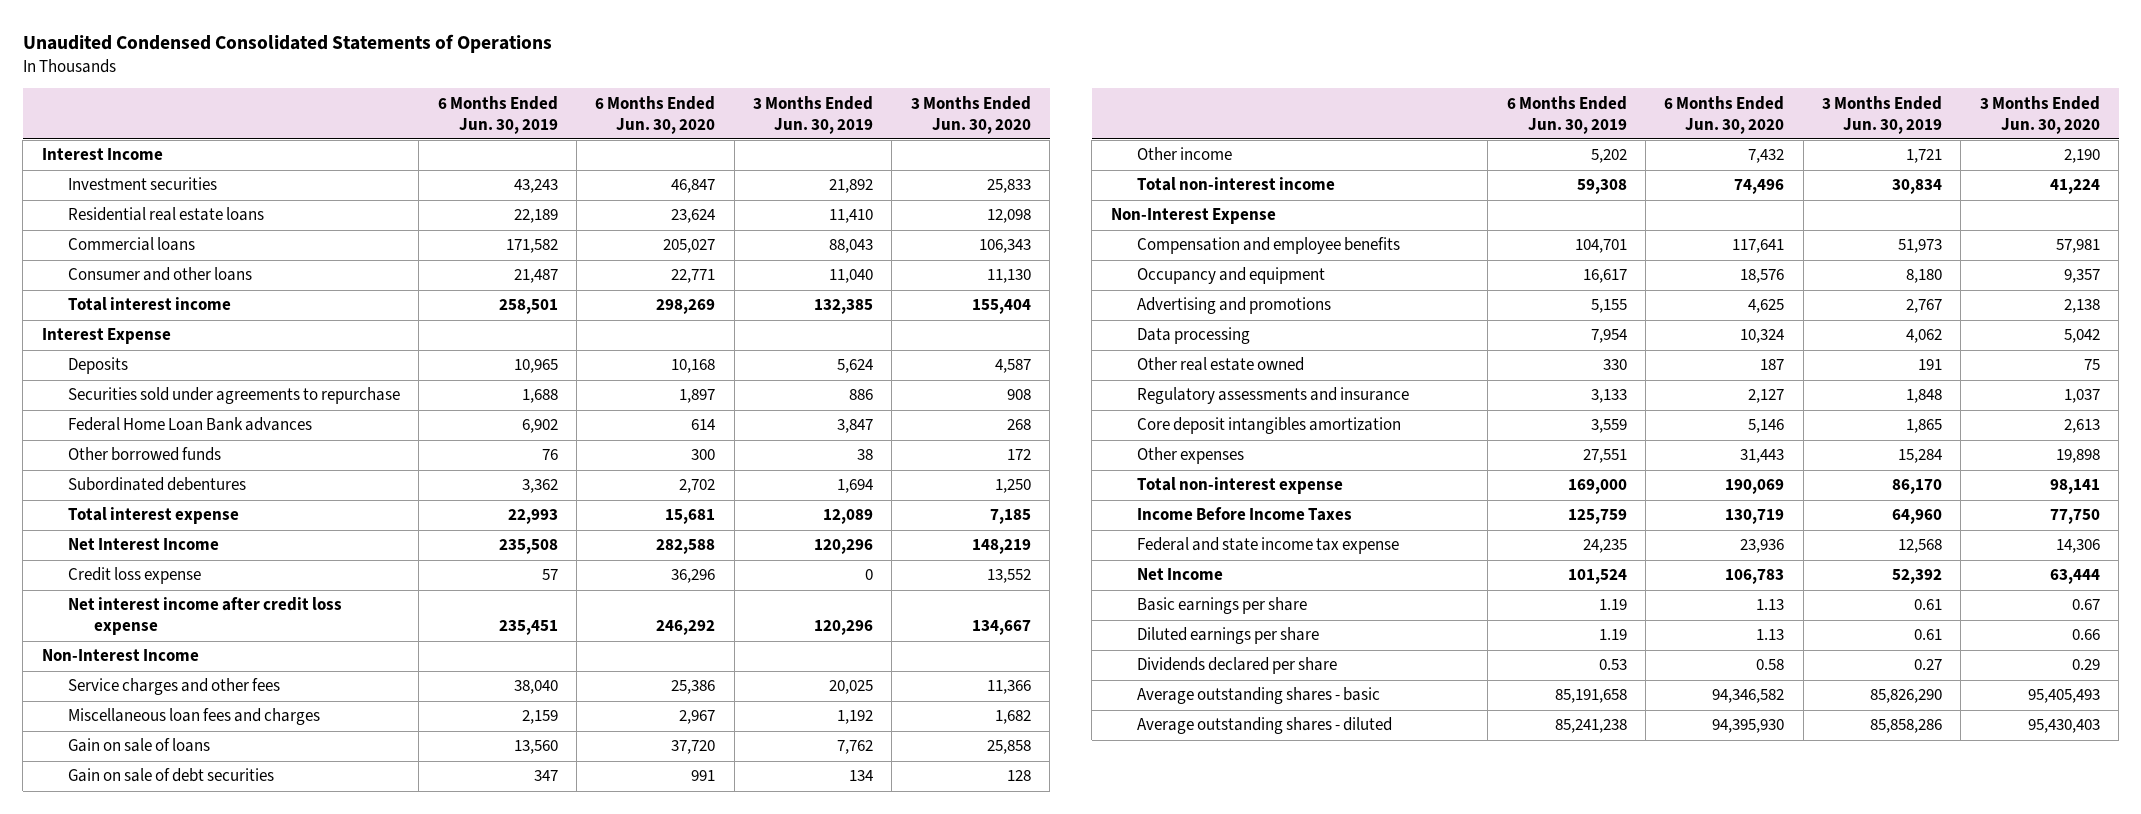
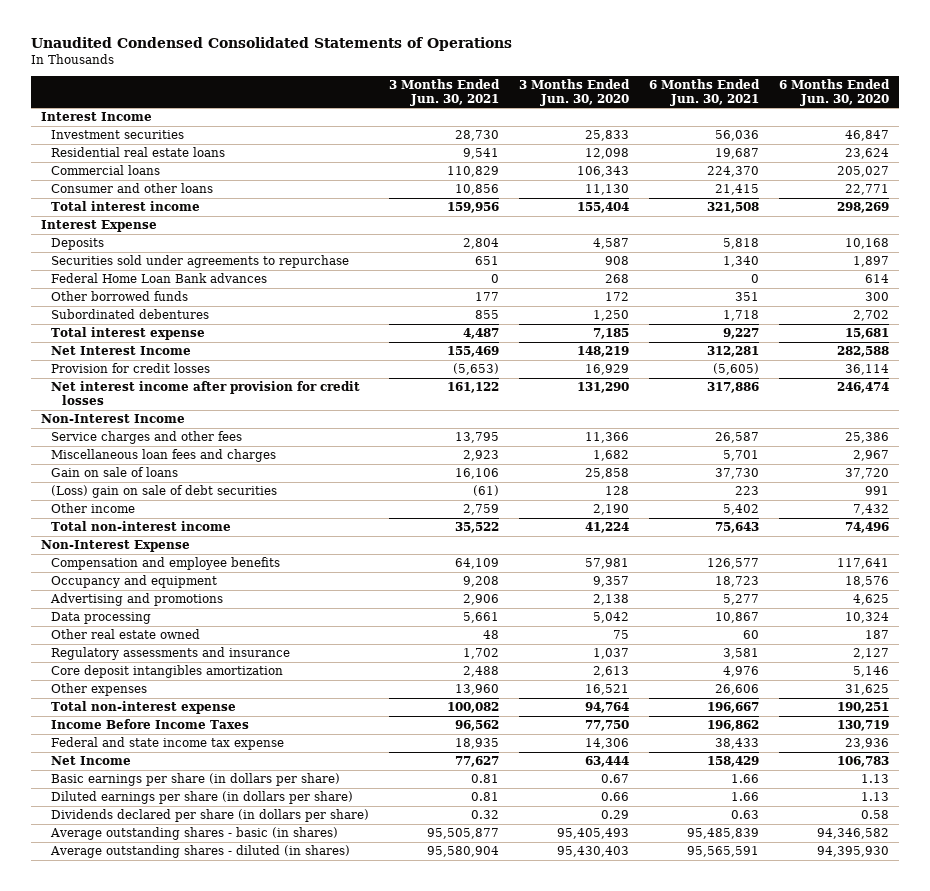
[437,95,558,134] 6 Months Ended Jun. 30, 2019 -> none
[753,95,874,134] 3 Months Ended Jun. 30, 2019 -> none
none -> [389,78,501,106] 3 Months Ended Jun. 30, 2021
none -> [649,78,761,106] 6 Months Ended Jun. 30, 2021
[68,567,202,585] Credit loss expense -> [51,363,211,374] Provision for credit losses
[671,569,716,584] 36,296 -> [845,364,890,376] 36,114
[986,569,1031,584] 13,552 -> [585,364,630,376] 16,929
[68,597,343,636] Net interest income after credit loss expense -> [51,381,361,406] Net interest income after provision for credit losses
[656,620,716,636] 246,292 -> [837,382,890,394] 246,474
[971,620,1031,636] 134,667 -> [577,382,630,394] 131,290
[68,768,275,783] Gain on sale of debt securities -> [51,485,278,499] (Loss) gain on sale of debt securities
[1740,449,1785,464] 31,443 -> [845,684,890,696] 31,625
[2055,449,2100,464] 19,898 -> [585,684,630,696] 16,521
[1725,479,1785,495] 190,069 -> [837,702,890,714] 190,251
[2049,479,2100,495] 98,141 -> [585,702,630,714] 94,764
[1136,597,1307,615] Basic earnings per share -> [51,773,341,787] Basic earnings per share (in dollars per share)
[1136,627,1319,645] Diluted earnings per share -> [51,791,354,805] Diluted earnings per share (in dollars per share)
[1136,657,1337,675] Dividends declared per share -> [51,809,370,823] Dividends declared per share (in dollars per share)
[1136,687,1380,705] Average outstanding shares - basic -> [50,827,339,841] Average outstanding shares - basic (in shares)
[1136,717,1392,735] Average outstanding shares - diluted -> [50,845,351,859] Average outstanding shares - diluted (in shares)

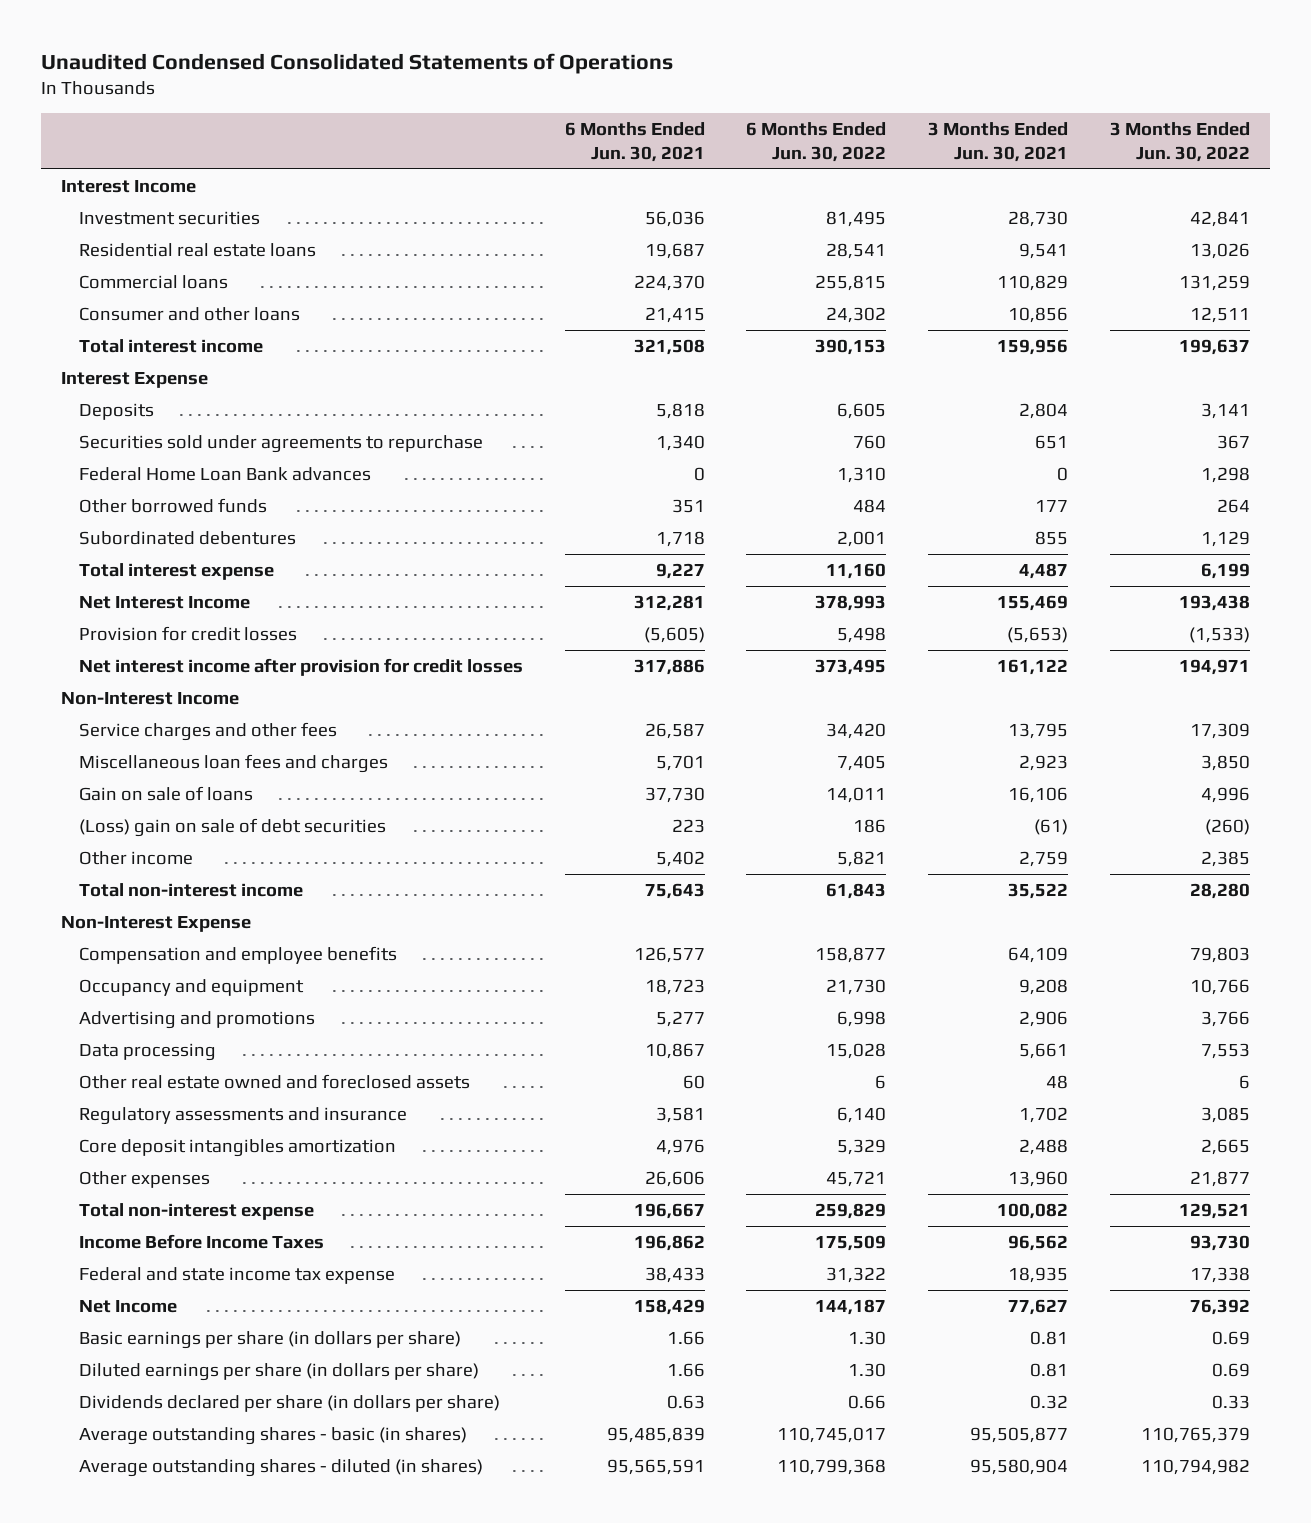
[519,78,631,106] 3 Months Ended Jun. 30, 2020 -> none
[779,78,891,106] 6 Months Ended Jun. 30, 2020 -> none
none -> [746,122,887,162] 6 Months Ended Jun. 30, 2022
none -> [1109,122,1250,162] 3 Months Ended Jun. 30, 2022
[51,629,201,640] Other real estate owned -> [78,1074,470,1090] Other real estate owned and foreclosed assets

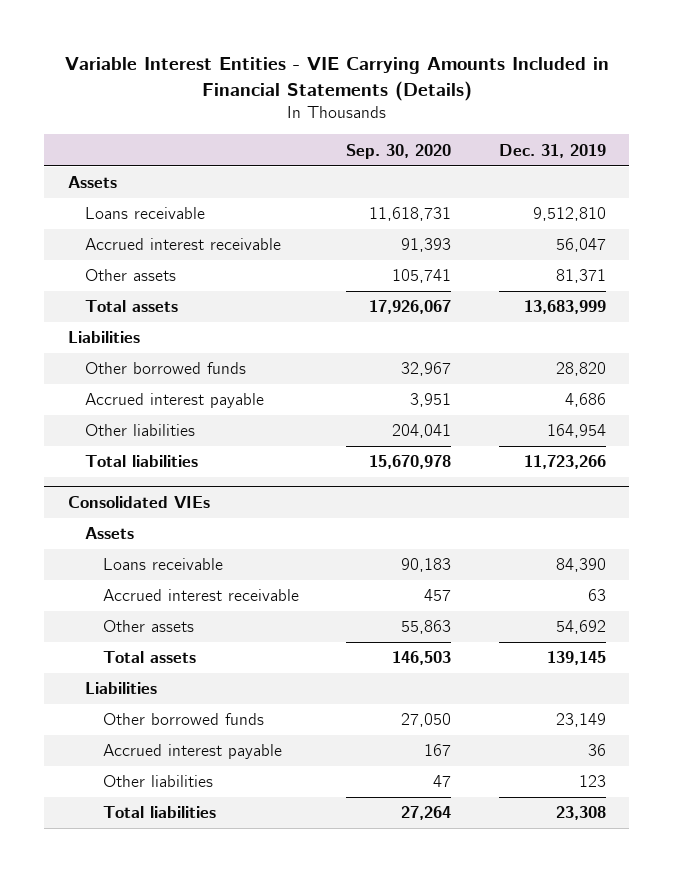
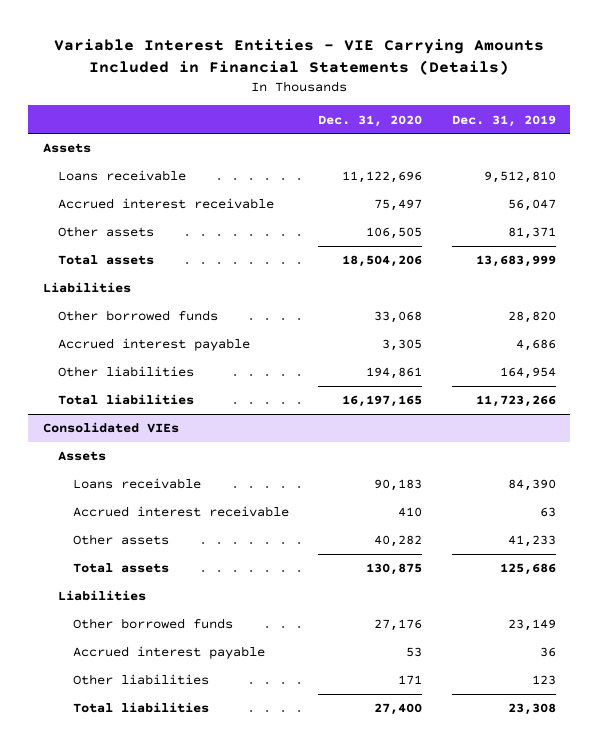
[346,143,452,159] Sep. 30, 2020 -> none
none -> [318,114,423,127] Dec. 31, 2020
[555,620,606,635] 54,692 -> [507,535,556,548] 41,233
[546,651,606,666] 139,145 -> [499,563,556,576] 125,686

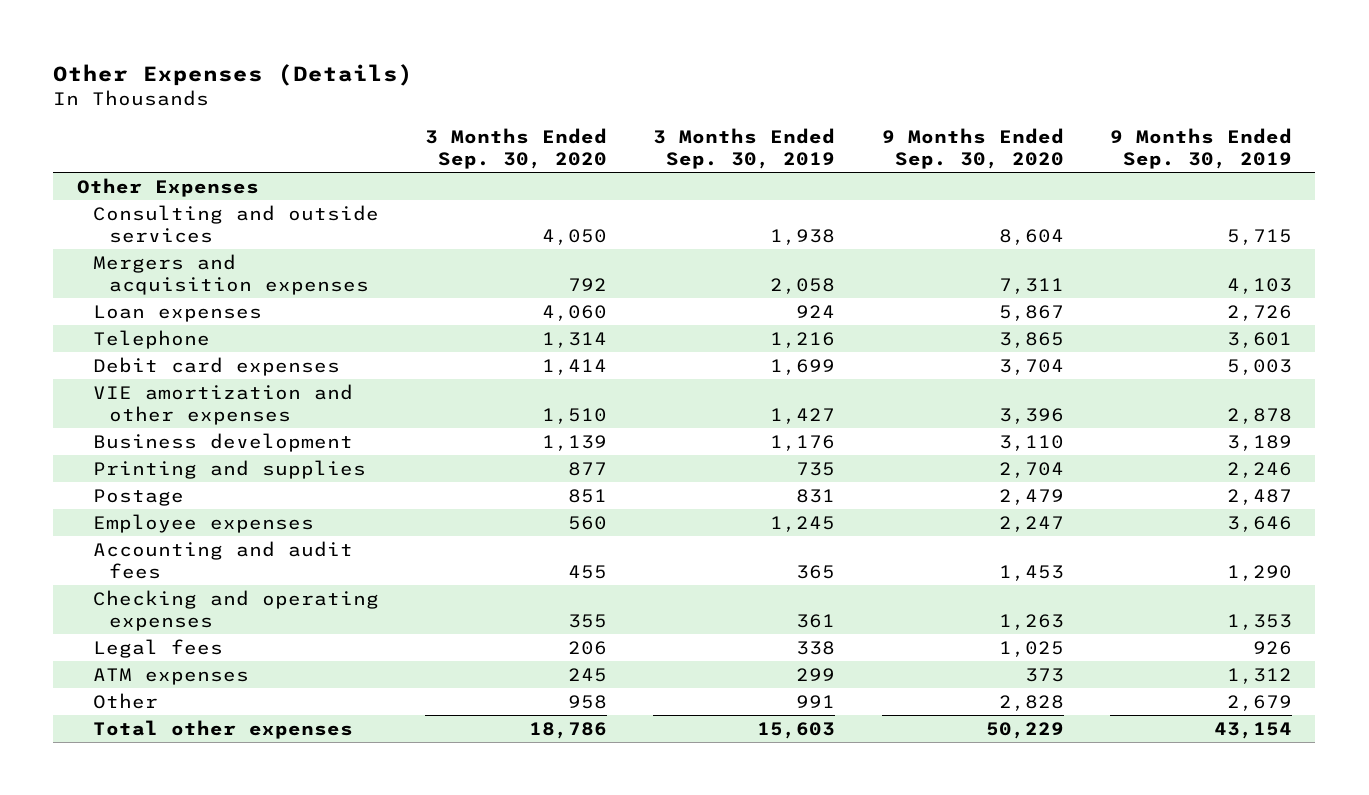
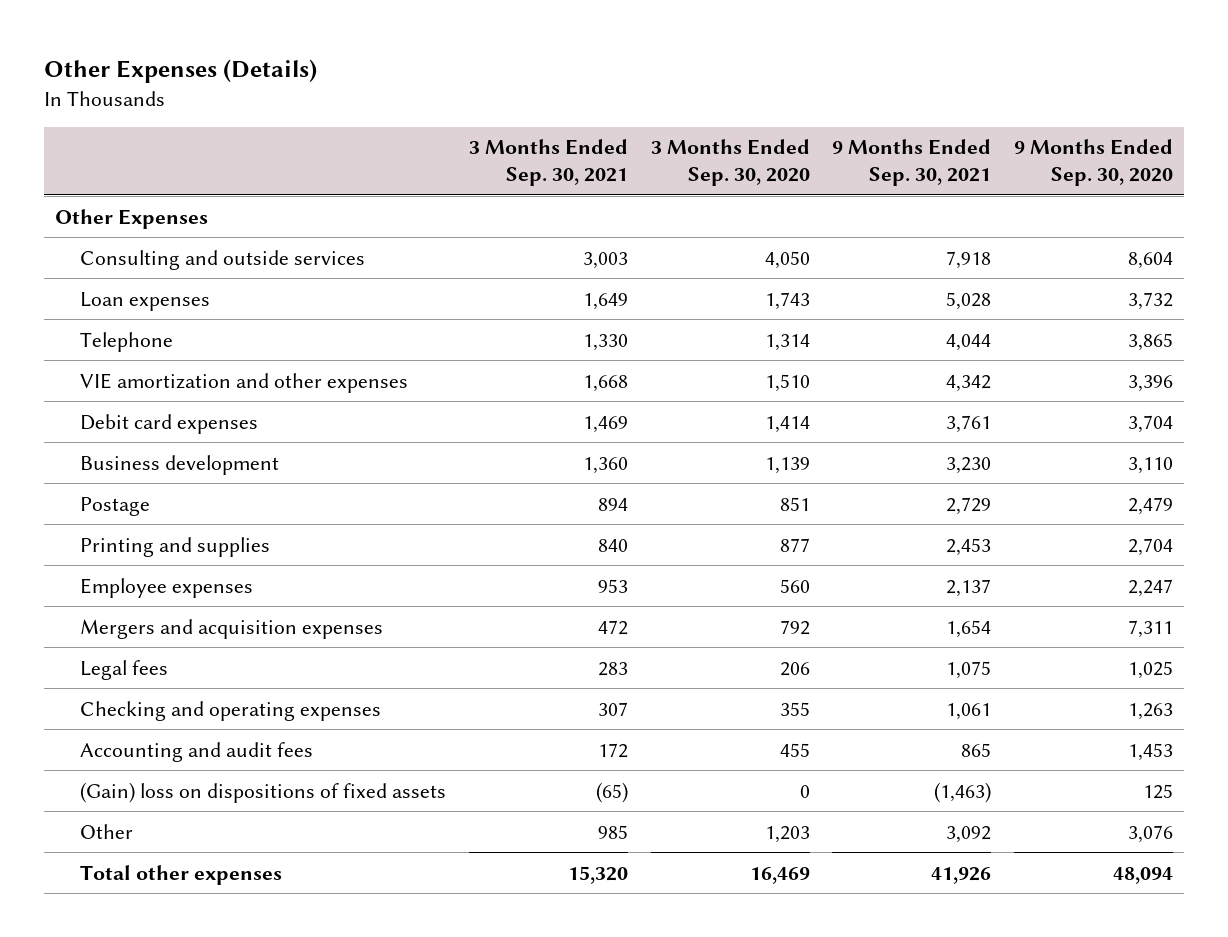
[653,127,836,170] 3 Months Ended Sep. 30, 2019 -> none
[1110,127,1293,170] 9 Months Ended Sep. 30, 2019 -> none
none -> [468,139,628,187] 3 Months Ended Sep. 30, 2021
none -> [832,139,992,187] 9 Months Ended Sep. 30, 2021
[542,304,608,321] 4,060 -> [764,291,810,310] 1,743
[998,304,1064,321] 5,867 -> [1127,291,1173,310] 3,732
[92,356,340,376] Debit card expenses -> [80,413,259,434] Debit card expenses
[92,459,366,479] Printing and supplies -> [80,536,271,557] Printing and supplies
[92,253,369,295] Mergers and acquisition expenses -> [80,618,384,639] Mergers and acquisition expenses
[92,667,249,685] ATM expenses -> none
[92,589,379,631] Checking and operating expenses -> [80,700,382,721] Checking and operating expenses
[92,540,353,579] Accounting and audit fees -> [80,741,314,762] Accounting and audit fees
none -> [80,781,447,803] (Gain) loss on dispositions of fixed assets
[568,694,608,709] 958 -> [764,825,810,843] 1,203
[998,694,1064,711] 2,828 -> [1127,824,1173,843] 3,076
[529,721,608,739] 18,786 -> [749,866,810,884] 16,469
[985,721,1064,739] 50,229 -> [1112,866,1173,884] 48,094

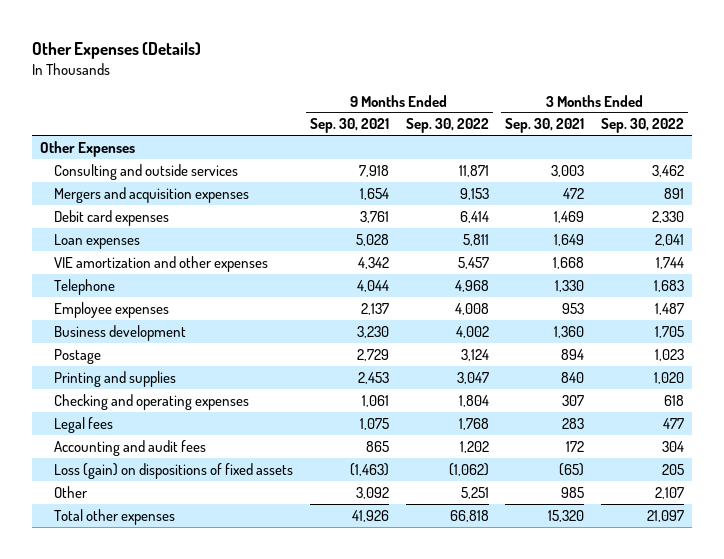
[650,139,810,187] 3 Months Ended Sep. 30, 2020 -> none
[1013,139,1173,187] 9 Months Ended Sep. 30, 2020 -> none
none -> [405,118,489,134] Sep. 30, 2022
none -> [601,118,685,134] Sep. 30, 2022
[80,618,384,639] Mergers and acquisition expenses -> [54,186,250,203] Mergers and acquisition expenses
[80,413,259,434] Debit card expenses -> [54,209,170,226] Debit card expenses
[80,331,174,352] Telephone -> [54,278,116,295] Telephone
[80,577,254,598] Employee expenses -> [54,301,170,318] Employee expenses
[80,659,169,680] Legal fees -> [54,416,114,433] Legal fees
[80,781,447,803] (Gain) loss on dispositions of fixed assets -> [54,462,294,479] Loss (gain) on dispositions of fixed assets

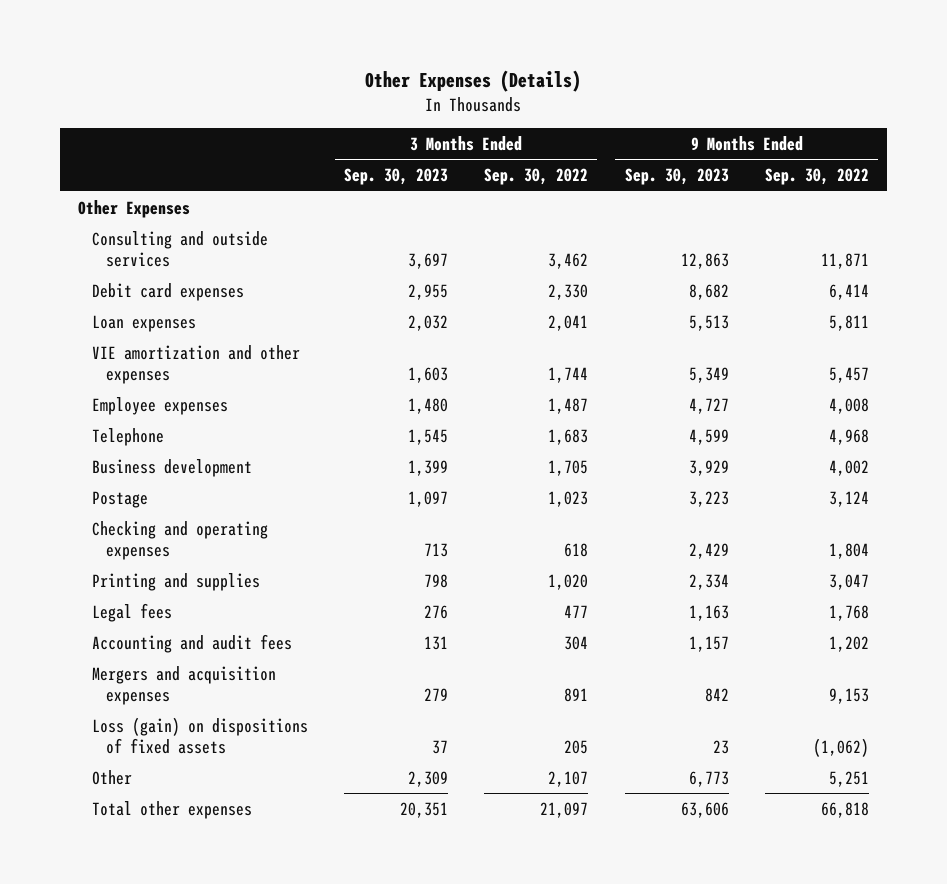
[310,118,390,134] Sep. 30, 2021 -> none
[505,118,585,134] Sep. 30, 2021 -> none
none -> [344,167,449,185] Sep. 30, 2023
none -> [624,167,729,185] Sep. 30, 2023
[54,278,116,295] Telephone -> [92,427,165,446] Telephone
[54,370,177,387] Printing and supplies -> [92,572,261,591] Printing and supplies
[54,186,250,203] Mergers and acquisition expenses -> [92,665,277,705] Mergers and acquisition expenses

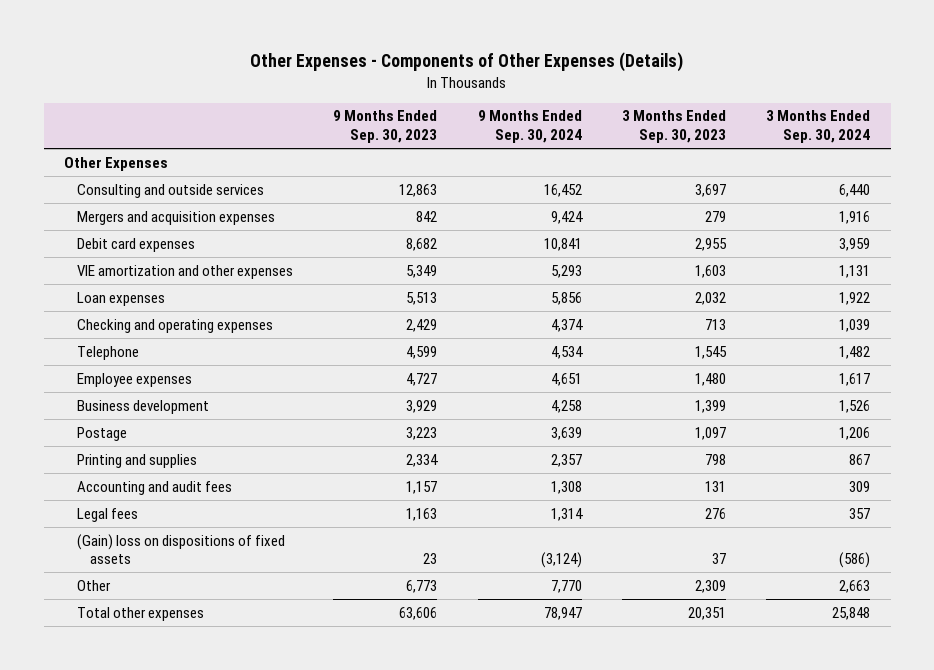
[365,70,582,93] Other Expenses (Details) -> [250,52,684,73] Other Expenses - Components of Other Expenses (Details)
[484,167,589,185] Sep. 30, 2022 -> none
[764,167,869,185] Sep. 30, 2022 -> none
none -> [477,110,582,144] 9 Months Ended Sep. 30, 2024
none -> [766,110,871,144] 3 Months Ended Sep. 30, 2024
[92,665,277,705] Mergers and acquisition expenses -> [77,210,276,225] Mergers and acquisition expenses
[92,314,197,332] Loan expenses -> [77,291,166,306] Loan expenses
[92,520,269,560] Checking and operating expenses -> [77,318,274,333] Checking and operating expenses
[92,396,229,415] Employee expenses -> [77,372,193,387] Employee expenses
[92,602,173,622] Legal fees -> [77,507,139,522] Legal fees
[92,716,309,754] Loss (gain) on dispositions of fixed assets -> [77,533,286,565] (Gain) loss on dispositions of fixed assets

